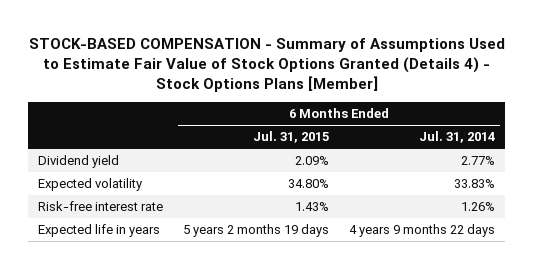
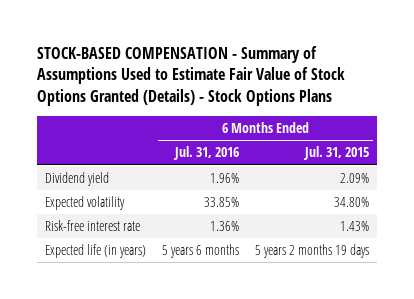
[28,37,505,93] STOCK-BASED COMPENSATION - Summary of Assumptions Used to Estimate Fair Value of Stock Options Granted (Details 4) - Stock Options Plans [Member] -> [37,45,346,106] STOCK-BASED COMPENSATION - Summary of Assumptions Used to Estimate Fair Value of Stock Options Granted (Details) - Stock Options Plans
[419,131,496,144] Jul. 31, 2014 -> none
none -> [173,146,240,161] Jul. 31, 2016
[38,224,161,238] Expected life in years -> [45,244,147,259] Expected life (in years)

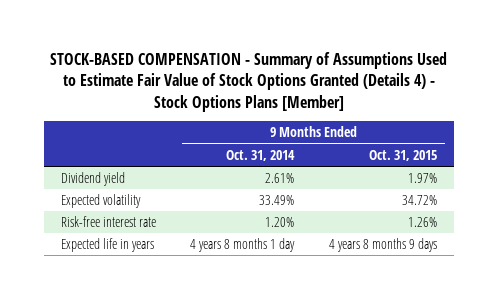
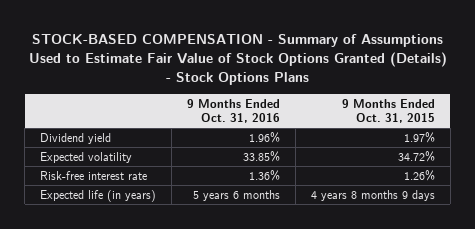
[49,52,447,112] STOCK-BASED COMPENSATION - Summary of Assumptions Used to Estimate Fair Value of Stock Options Granted (Details 4) - Stock Options Plans [Member] -> [28,33,447,85] STOCK-BASED COMPENSATION - Summary of Assumptions Used to Estimate Fair Value of Stock Options Granted (Details) - Stock Options Plans
[226,149,296,161] Oct. 31, 2014 -> none
none -> [187,98,281,124] 9 Months Ended Oct. 31, 2016
[61,238,155,253] Expected life in years -> [40,189,157,202] Expected life (in years)

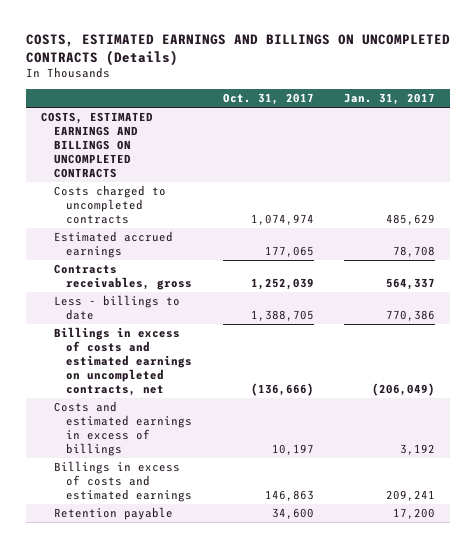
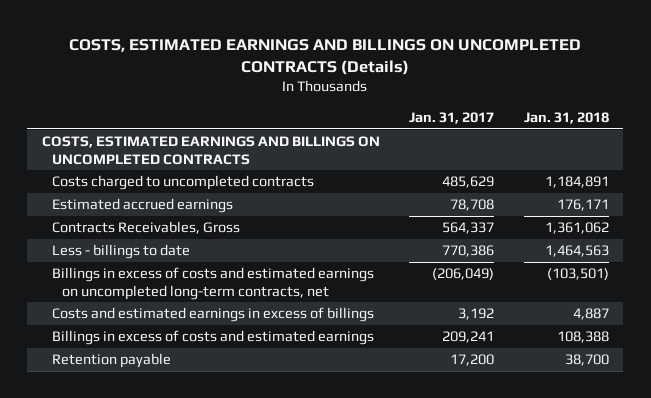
[222,93,314,106] Oct. 31, 2017 -> none
none -> [523,111,609,124] Jan. 31, 2018
[53,264,193,291] Contracts receivables, gross -> [52,221,241,235] Contracts Receivables, Gross
[53,327,193,397] Billings in excess of costs and estimated earnings on uncompleted contracts, net -> [52,267,375,300] Billings in excess of costs and estimated earnings on uncompleted long-term contracts, net

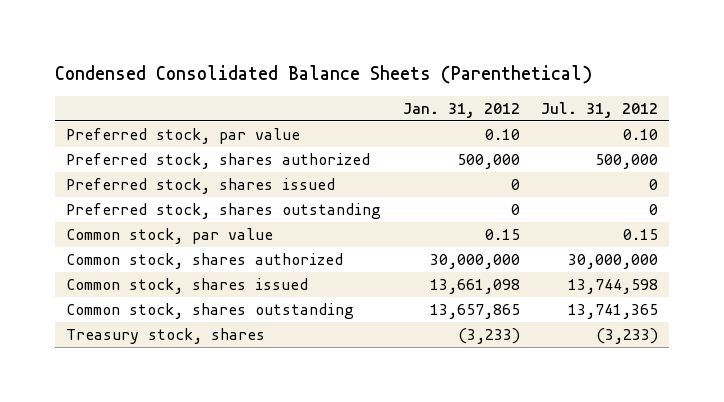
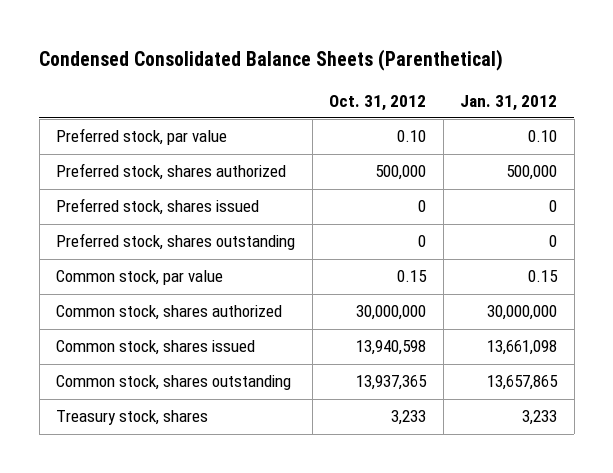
[541,101,659,118] Jul. 31, 2012 -> none
none -> [329,94,427,111] Oct. 31, 2012
[457,328,520,345] (3,233) -> [522,410,558,426] 3,233

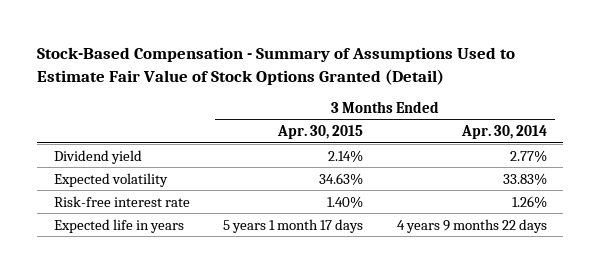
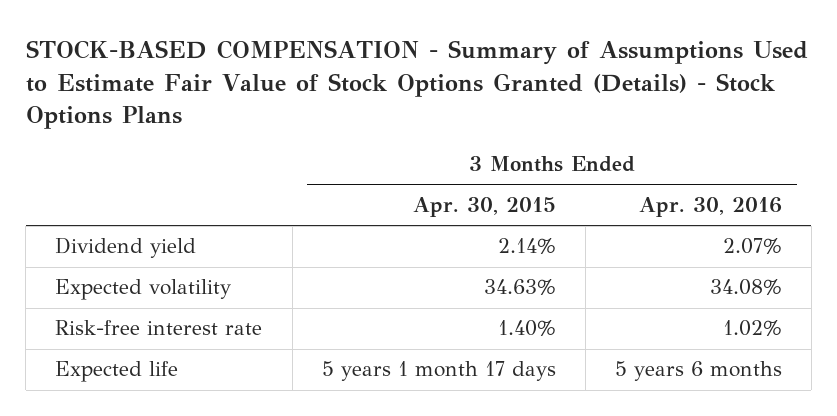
[36,47,515,85] Stock-Based Compensation - Summary of Assumptions Used to Estimate Fair Value of Stock Options Granted (Detail) -> [25,40,808,130] STOCK-BASED COMPENSATION - Summary of Assumptions Used to Estimate Fair Value of Stock Options Granted (Details) - Stock Options Plans
[460,125,547,140] Apr. 30, 2014 -> none
none -> [638,196,782,217] Apr. 30, 2016
[53,218,184,233] Expected life in years -> [55,361,179,383] Expected life

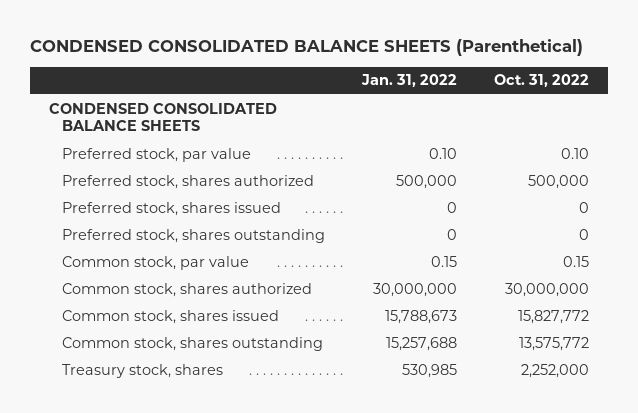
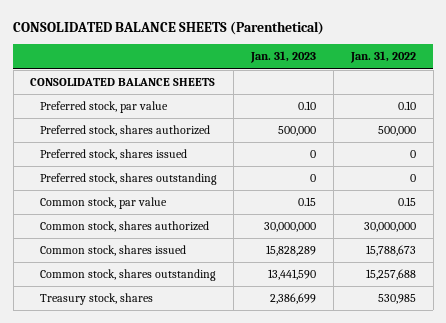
[30,39,584,57] CONDENSED CONSOLIDATED BALANCE SHEETS (Parenthetical) -> [13,20,325,35] CONSOLIDATED BALANCE SHEETS (Parenthetical)
[494,74,590,88] Oct. 31, 2022 -> none
none -> [250,51,317,64] Jan. 31, 2023
[48,102,277,132] CONDENSED CONSOLIDATED BALANCE SHEETS -> [30,78,216,87] CONSOLIDATED BALANCE SHEETS

